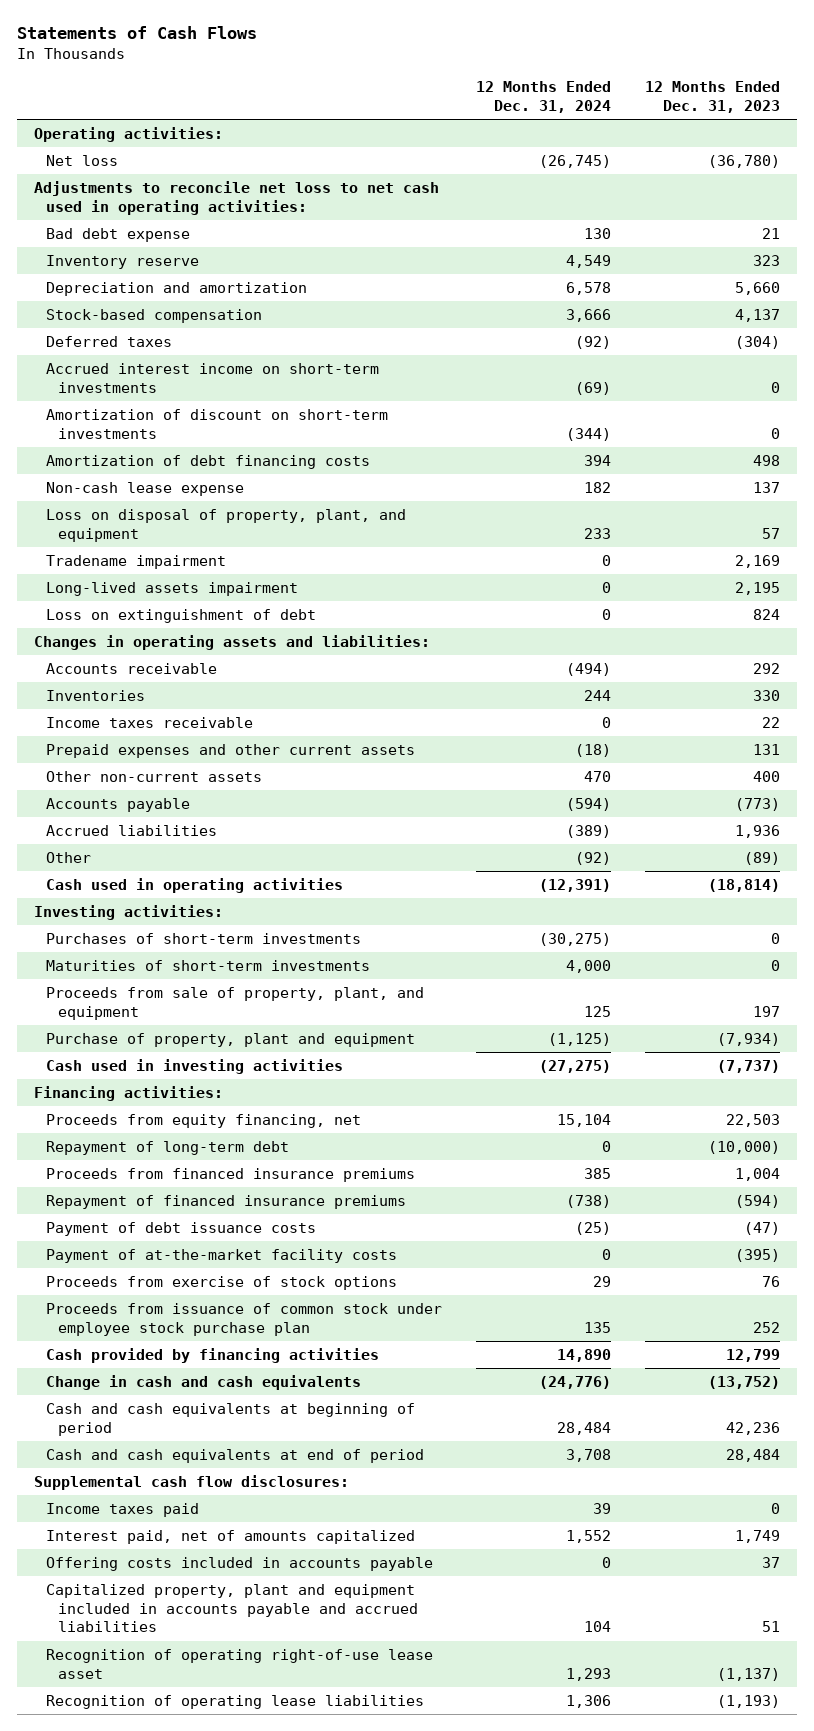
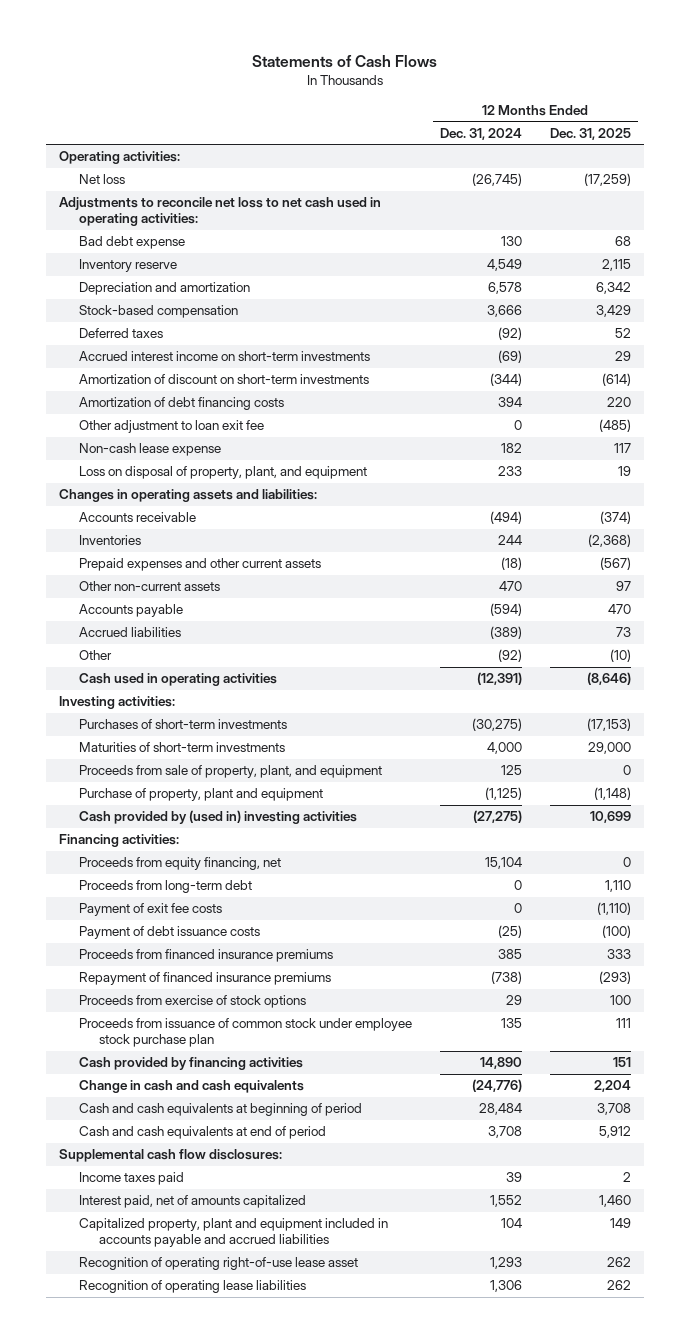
[644,81,780,113] 12 Months Ended Dec. 31, 2023 -> none
none -> [549,127,631,140] Dec. 31, 2025
none -> [79,420,265,434] Other adjustment to loan exit fee
[45,554,226,569] Tradename impairment -> none
[45,581,298,596] Long-lived assets impairment -> none
[45,608,316,623] Loss on extinguishment of debt -> none
[45,716,253,728] Income taxes receivable -> none
[45,1058,343,1074] Cash used in investing activities -> [79,810,358,825] Cash provided by (used in) investing activities
[45,1140,289,1155] Repayment of long-term debt -> none
none -> [79,880,253,894] Proceeds from long-term debt
none -> [79,903,223,917] Payment of exit fee costs
[45,1221,316,1236] Payment of debt issuance costs -> [79,926,261,940] Payment of debt issuance costs
[45,1248,397,1263] Payment of at-the-market facility costs -> none
[45,1556,433,1571] Offering costs included in accounts payable -> none

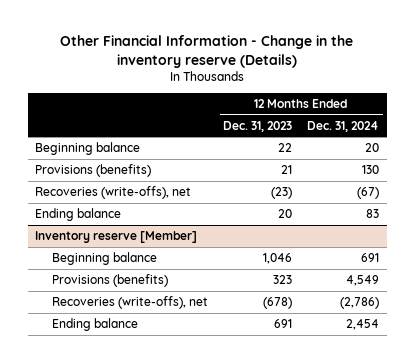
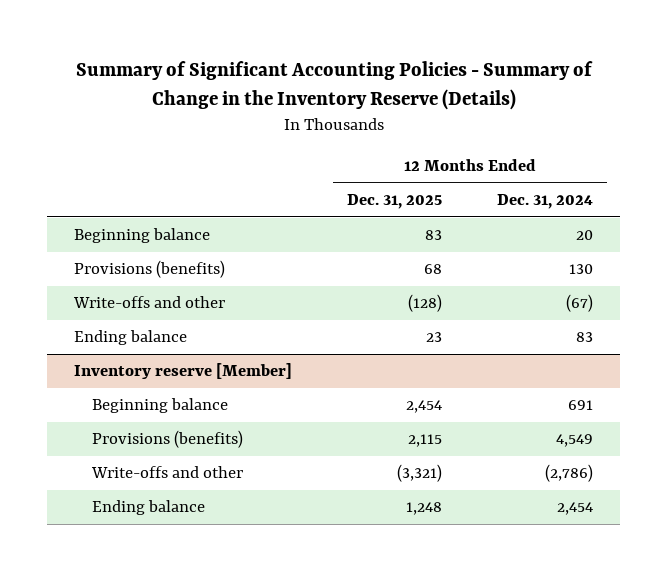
[60,35,354,68] Other Financial Information - Change in the inventory reserve (Details) -> [75,60,593,110] Summary of Significant Accounting Policies - Summary of Change in the Inventory Reserve (Details)
[223,120,293,132] Dec. 31, 2023 -> none
none -> [347,194,443,210] Dec. 31, 2025
[35,186,192,200] Recoveries (write-offs), net -> [73,296,226,309] Write-offs and other
[52,296,209,310] Recoveries (write-offs), net -> [91,466,244,479] Write-offs and other

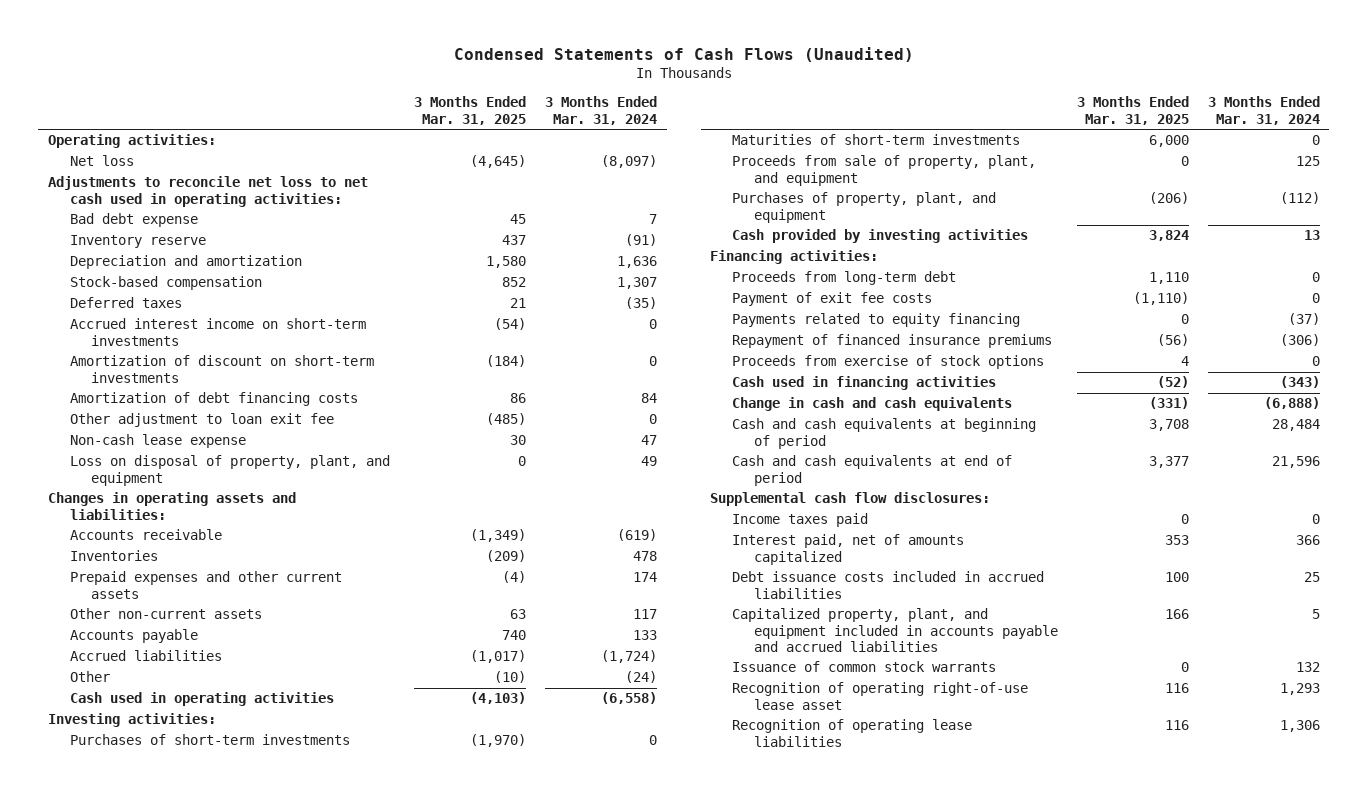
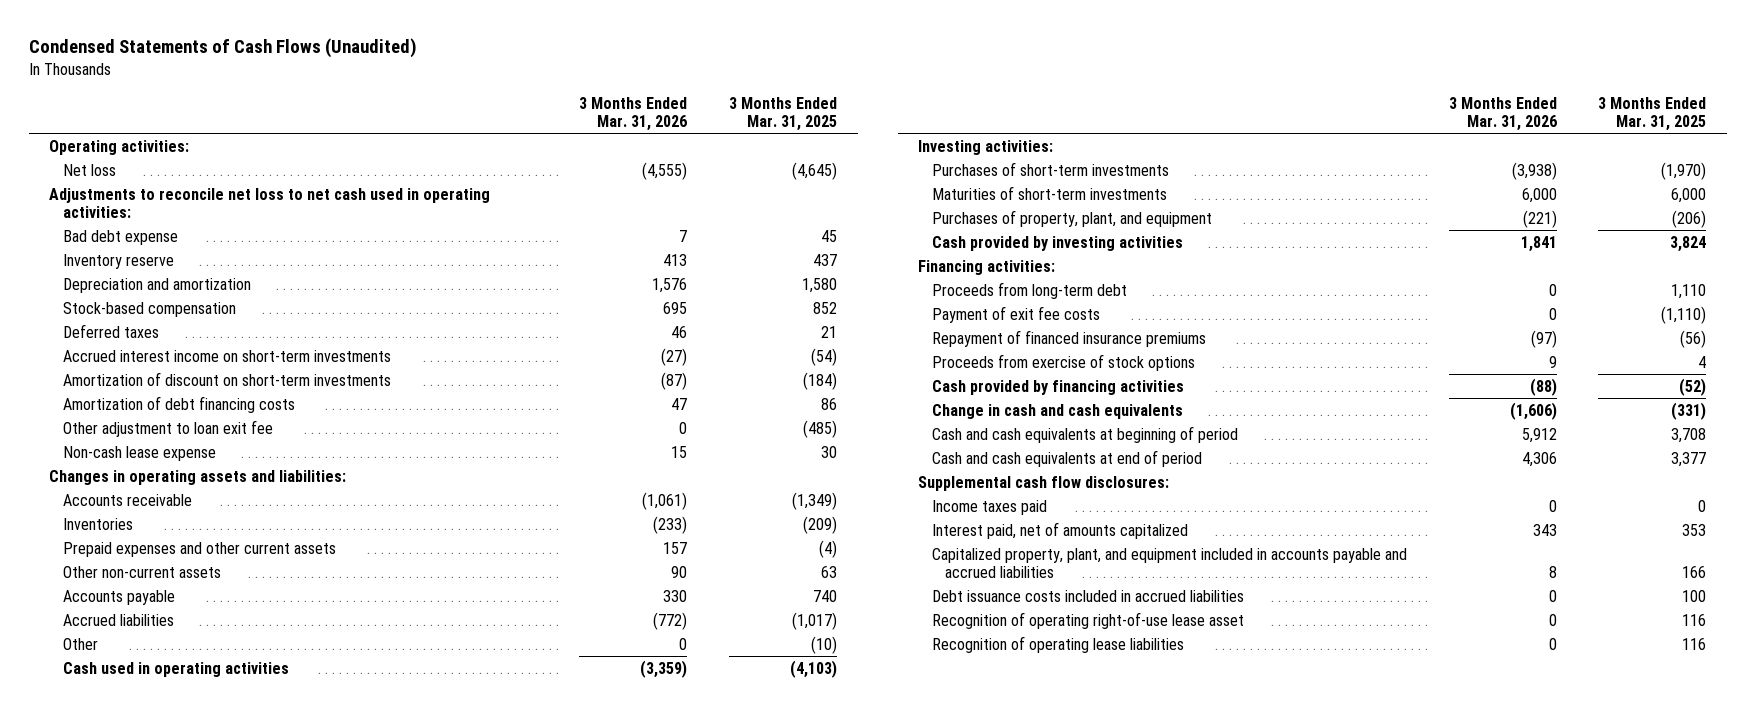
[545,96,658,125] 3 Months Ended Mar. 31, 2024 -> none
none -> [579,96,688,132] 3 Months Ended Mar. 31, 2026
[69,455,390,486] Loss on disposal of property, plant, and equipment -> none
[732,155,1037,186] Proceeds from sale of property, plant, and equipment -> none
[732,313,1021,328] Payments related to equity financing -> none
[732,376,997,391] Cash used in financing activities -> [931,379,1184,395] Cash provided by financing activities
[732,661,997,673] Issuance of common stock warrants -> none
[732,571,1045,599] Debt issuance costs included in accrued liabilities -> [931,589,1244,602] Debt issuance costs included in accrued liabilities

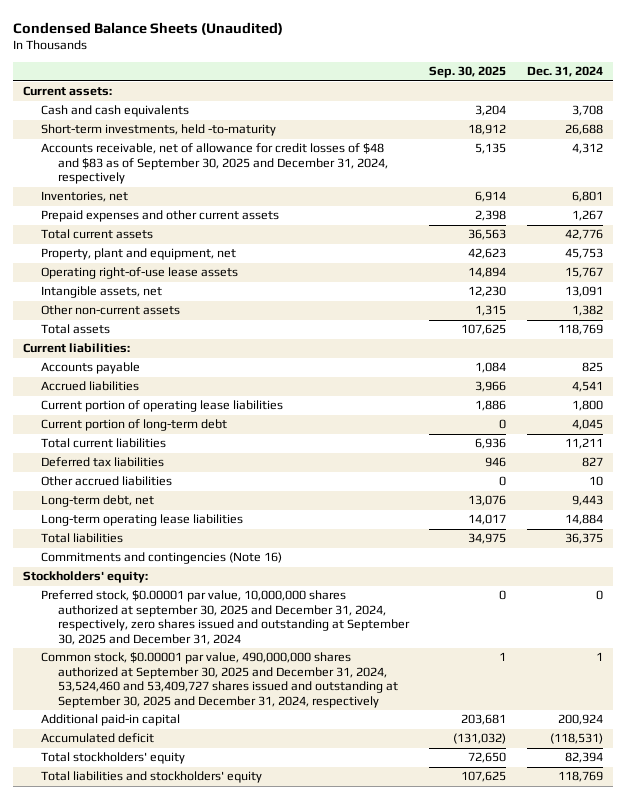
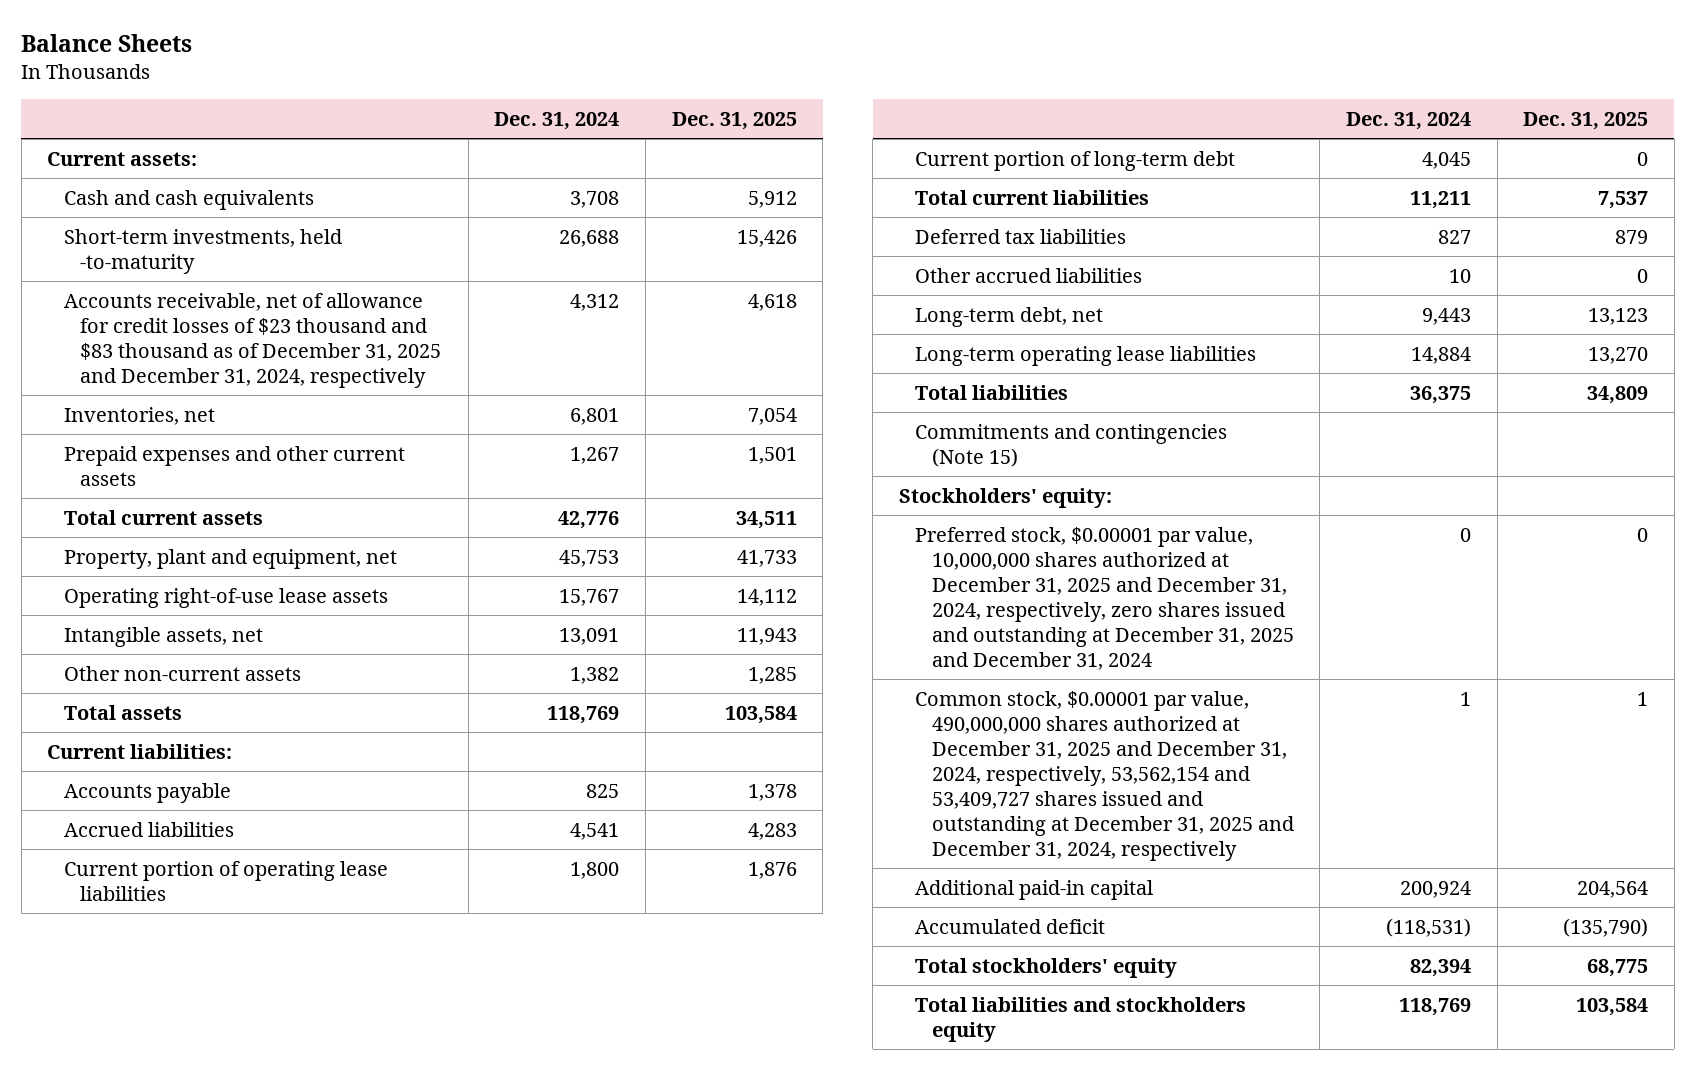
[13,21,284,35] Condensed Balance Sheets (Unaudited) -> [21,34,193,53] Balance Sheets
[429,66,507,79] Sep. 30, 2025 -> none
none -> [671,111,797,130] Dec. 31, 2025
[40,143,388,185] Accounts receivable, net of allowance for credit losses of $48 and $83 as of September 30, 2025 and December 31, 2024, respectively -> [63,292,442,388] Accounts receivable, net of allowance for credit losses of $23 thousand and $83 thousand as of December 31, 2025 and December 31, 2024, respectively
[40,552,282,565] Commitments and contingencies (Note 16) -> [915,423,1228,467] Commitments and contingencies (Note 15)
[40,590,410,646] Preferred stock, $0.00001 par value, 10,000,000 shares authorized at september 30, 2025 and December 31, 2024, respectively, zero shares issued and outstanding at September 30, 2025 and December 31, 2024 -> [915,526,1294,671] Preferred stock, $0.00001 par value, 10,000,000 shares authorized at December 31, 2025 and December 31, 2024, respectively, zero shares issued and outstanding at December 31, 2025 and December 31, 2024
[40,652,398,709] Common stock, $0.00001 par value, 490,000,000 shares authorized at September 30, 2025 and December 31, 2024, 53,524,460 and 53,409,727 shares issued and outstanding at September 30, 2025 and December 31, 2024, respectively -> [915,690,1294,862] Common stock, $0.00001 par value, 490,000,000 shares authorized at December 31, 2025 and December 31, 2024, respectively, 53,562,154 and 53,409,727 shares issued and outstanding at December 31, 2025 and December 31, 2024, respectively
[40,771,262,784] Total liabilities and stockholders' equity -> [915,996,1247,1042] Total liabilities and stockholders equity

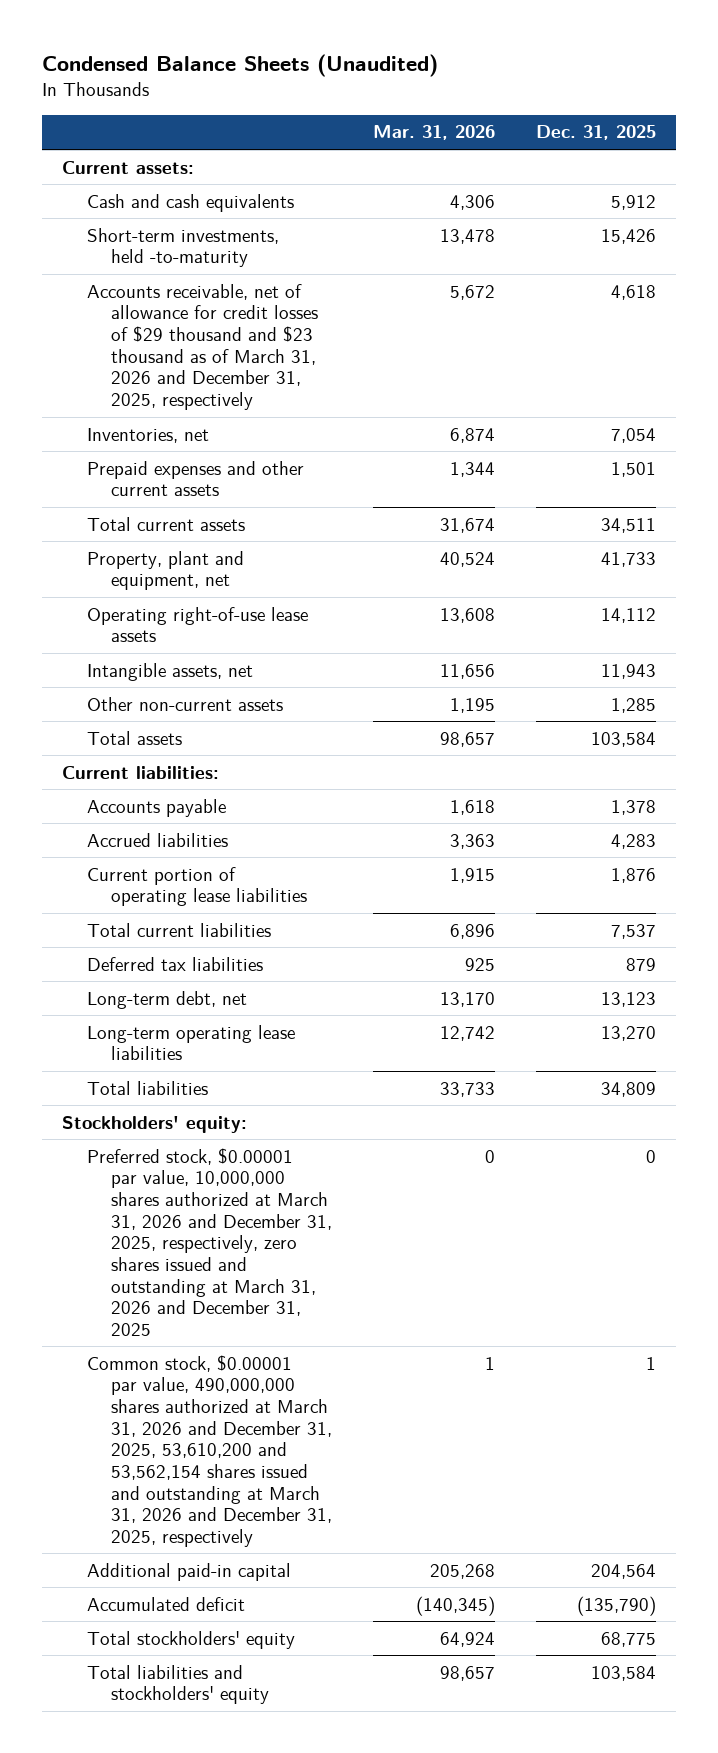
[21,34,193,53] Balance Sheets -> [42,53,439,77] Condensed Balance Sheets (Unaudited)
[494,111,620,130] Dec. 31, 2024 -> none
none -> [372,125,495,141] Mar. 31, 2026
[63,292,442,388] Accounts receivable, net of allowance for credit losses of $23 thousand and $83 thousand as of December 31, 2025 and December 31, 2024, respectively -> [86,283,318,410] Accounts receivable, net of allowance for credit losses of $29 thousand and $23 thousand as of March 31, 2026 and December 31, 2025, respectively
[915,150,1236,171] Current portion of long-term debt -> none
[915,267,1143,283] Other accrued liabilities -> none
[915,423,1228,467] Commitments and contingencies (Note 15) -> none
[915,526,1294,671] Preferred stock, $0.00001 par value, 10,000,000 shares authorized at December 31, 2025 and December 31, 2024, respectively, zero shares issued and outstanding at December 31, 2025 and December 31, 2024 -> [86,1147,332,1336] Preferred stock, $0.00001 par value, 10,000,000 shares authorized at March 31, 2026 and December 31, 2025, respectively, zero shares issued and outstanding at March 31, 2026 and December 31, 2025
[915,690,1294,862] Common stock, $0.00001 par value, 490,000,000 shares authorized at December 31, 2025 and December 31, 2024, respectively, 53,562,154 and 53,409,727 shares issued and outstanding at December 31, 2025 and December 31, 2024, respectively -> [86,1354,332,1547] Common stock, $0.00001 par value, 490,000,000 shares authorized at March 31, 2026 and December 31, 2025, 53,610,200 and 53,562,154 shares issued and outstanding at March 31, 2026 and December 31, 2025, respectively
[915,996,1247,1042] Total liabilities and stockholders equity -> [86,1664,269,1705] Total liabilities and stockholders' equity

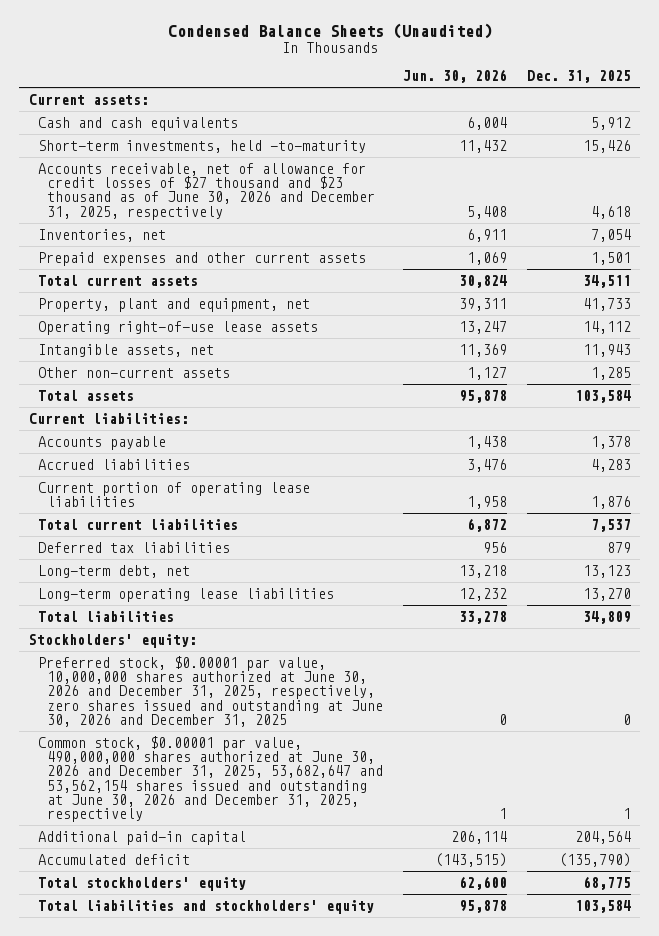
[372,125,495,141] Mar. 31, 2026 -> none
none -> [402,69,507,84] Jun. 30, 2026
[86,283,318,410] Accounts receivable, net of allowance for credit losses of $29 thousand and $23 thousand as of March 31, 2026 and December 31, 2025, respectively -> [38,162,376,220] Accounts receivable, net of allowance for credit losses of $27 thousand and $23 thousand as of June 30, 2026 and December 31, 2025, respectively
[86,1147,332,1336] Preferred stock, $0.00001 par value, 10,000,000 shares authorized at March 31, 2026 and December 31, 2025, respectively, zero shares issued and outstanding at March 31, 2026 and December 31, 2025 -> [38,655,384,727] Preferred stock, $0.00001 par value, 10,000,000 shares authorized at June 30, 2026 and December 31, 2025, respectively, zero shares issued and outstanding at June 30, 2026 and December 31, 2025
[86,1354,332,1547] Common stock, $0.00001 par value, 490,000,000 shares authorized at March 31, 2026 and December 31, 2025, 53,610,200 and 53,562,154 shares issued and outstanding at March 31, 2026 and December 31, 2025, respectively -> [38,735,384,823] Common stock, $0.00001 par value, 490,000,000 shares authorized at June 30, 2026 and December 31, 2025, 53,682,647 and 53,562,154 shares issued and outstanding at June 30, 2026 and December 31, 2025, respectively

